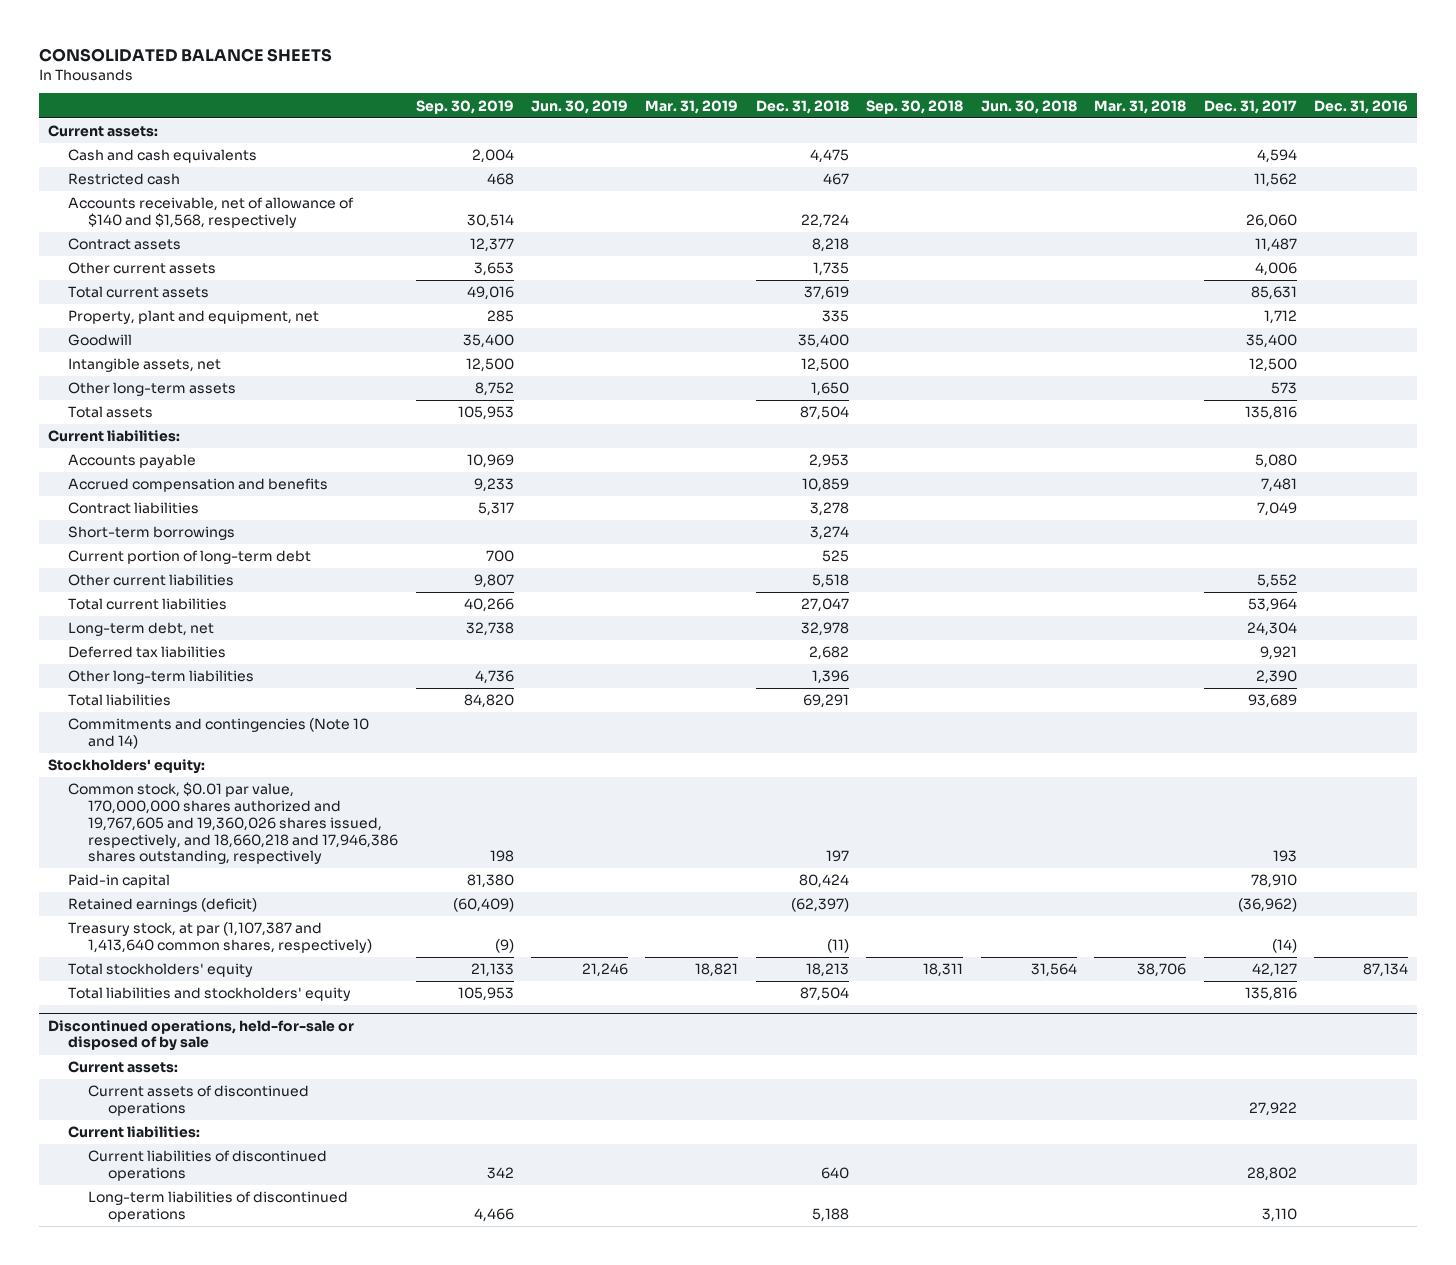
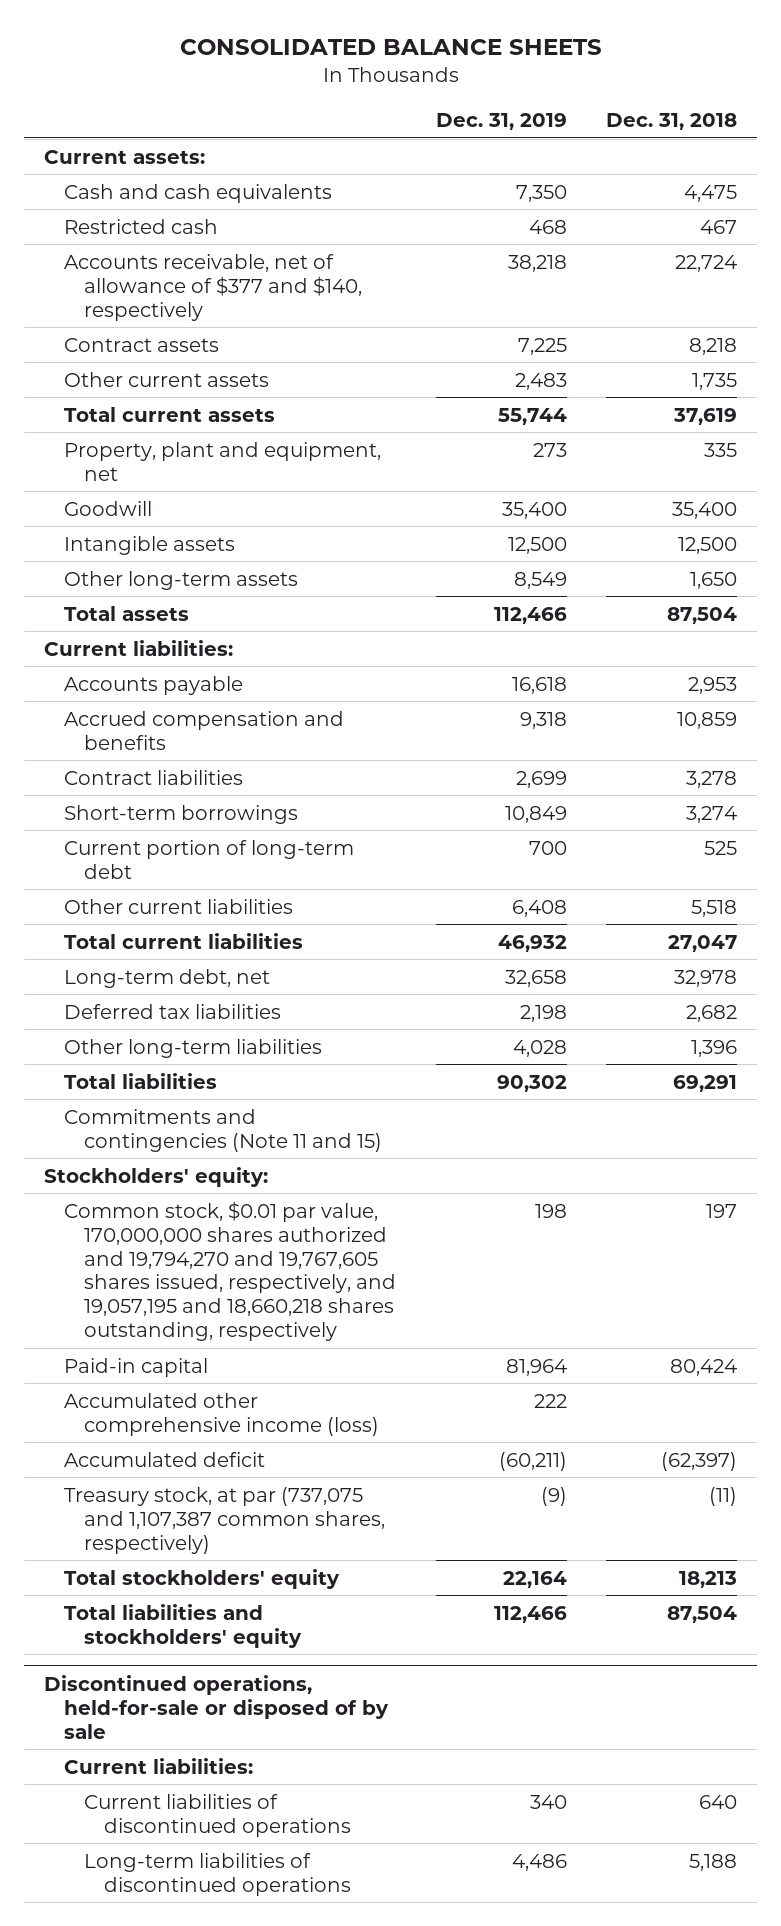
[415,99,514,114] Sep. 30, 2019 -> none
[531,99,629,114] Jun. 30, 2019 -> none
[645,99,739,114] Mar. 31, 2019 -> none
[866,99,964,114] Sep. 30, 2018 -> none
[980,99,1077,114] Jun. 30, 2018 -> none
[1094,99,1187,114] Mar. 31, 2018 -> none
[1203,99,1297,114] Dec. 31, 2017 -> none
[1314,99,1409,114] Dec. 31, 2016 -> none
none -> [435,113,567,131] Dec. 31, 2019
[67,197,354,229] Accounts receivable, net of allowance of $140 and $1,568, respectively -> [64,253,363,321] Accounts receivable, net of allowance of $377 and $140, respectively
[67,358,221,373] Intangible assets, net -> [64,535,236,555] Intangible assets
[67,718,369,750] Commitments and contingencies (Note 10 and 14) -> [64,1108,383,1152] Commitments and contingencies (Note 11 and 15)
[67,782,399,865] Common stock, $0.01 par value, 170,000,000 shares authorized and 19,767,605 and 19,360,026 shares issued, respectively, and 18,660,218 and 17,946,386 shares outstanding, respectively -> [64,1200,397,1342] Common stock, $0.01 par value, 170,000,000 shares authorized and 19,794,270 and 19,767,605 shares issued, respectively, and 19,057,195 and 18,660,218 shares outstanding, respectively
none -> [64,1392,380,1436] Accumulated other comprehensive income (loss)
[67,898,257,913] Retained earnings (deficit) -> [64,1451,266,1467] Accumulated deficit
[67,922,373,954] Treasury stock, at par (1,107,387 and 1,413,640 common shares, respectively) -> [64,1486,386,1554] Treasury stock, at par (737,075 and 1,107,387 common shares, respectively)
[67,1061,178,1074] Current assets: -> none
[88,1085,310,1117] Current assets of discontinued operations -> none

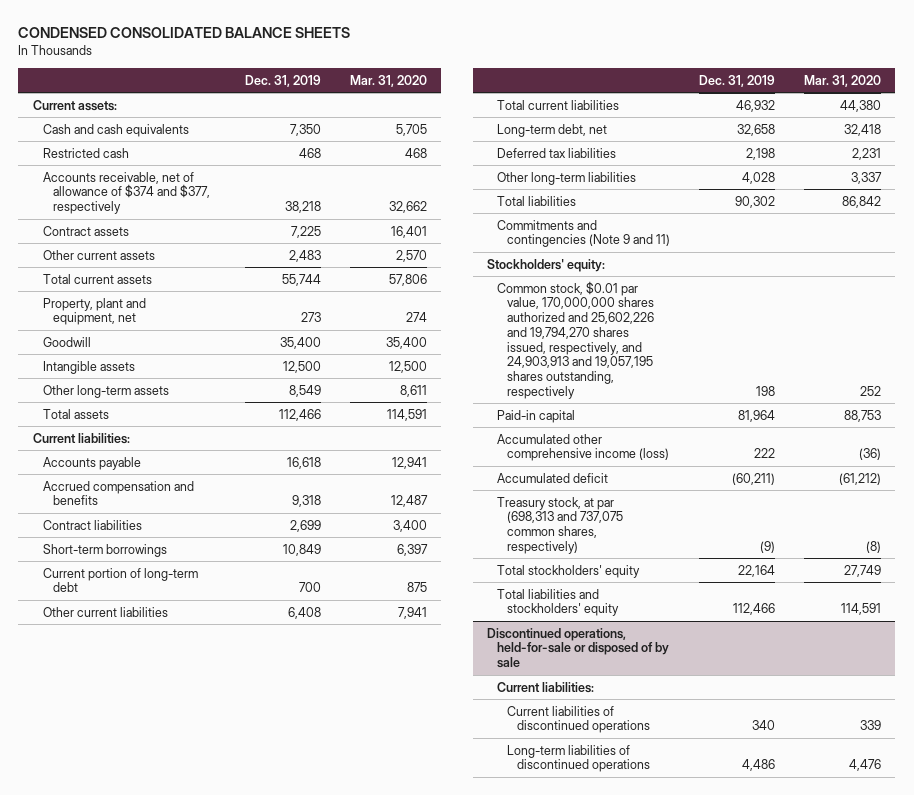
[179,39,602,56] CONSOLIDATED BALANCE SHEETS -> [18,27,351,39] CONDENSED CONSOLIDATED BALANCE SHEETS
[606,113,738,131] Dec. 31, 2018 -> none
none -> [349,74,427,87] Mar. 31, 2020
[64,253,363,321] Accounts receivable, net of allowance of $377 and $140, respectively -> [42,171,210,215] Accounts receivable, net of allowance of $374 and $377, respectively
[64,1108,383,1152] Commitments and contingencies (Note 11 and 15) -> [497,219,671,248] Commitments and contingencies (Note 9 and 11)
[64,1200,397,1342] Common stock, $0.01 par value, 170,000,000 shares authorized and 19,794,270 and 19,767,605 shares issued, respectively, and 19,057,195 and 18,660,218 shares outstanding, respectively -> [497,280,655,399] Common stock, $0.01 par value, 170,000,000 shares authorized and 25,602,226 and 19,794,270 shares issued, respectively, and 24,903,913 and 19,057,195 shares outstanding, respectively
[64,1486,386,1554] Treasury stock, at par (737,075 and 1,107,387 common shares, respectively) -> [497,496,624,554] Treasury stock, at par (698,313 and 737,075 common shares, respectively)

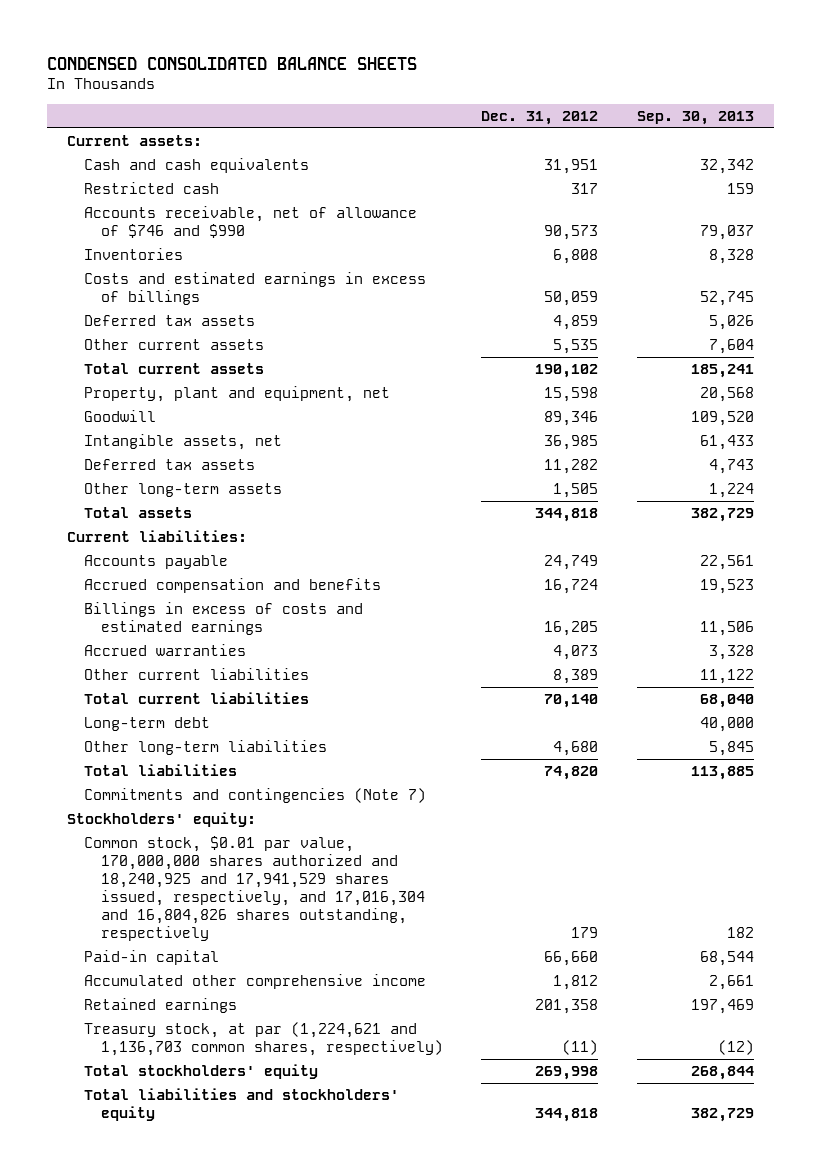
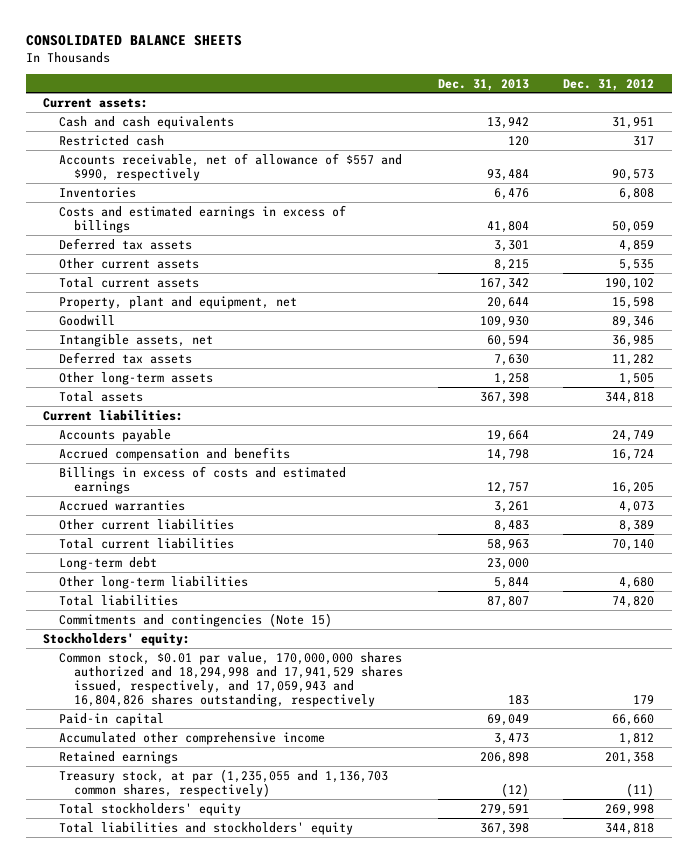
[47,56,418,70] CONDENSED CONSOLIDATED BALANCE SHEETS -> [25,35,242,47] CONSOLIDATED BALANCE SHEETS
[637,110,755,125] Sep. 30, 2013 -> none
none -> [437,78,529,91] Dec. 31, 2013
[83,206,417,239] Accounts receivable, net of allowance of $746 and $990 -> [58,152,402,181] Accounts receivable, net of allowance of $557 and $990, respectively
[83,788,426,804] Commitments and contingencies (Note 7) -> [58,612,332,627] Commitments and contingencies (Note 15)
[83,836,425,942] Common stock, $0.01 par value, 170,000,000 shares authorized and 18,240,925 and 17,941,529 shares issued, respectively, and 17,016,304 and 16,804,826 shares outstanding, respectively -> [58,651,403,708] Common stock, $0.01 par value, 170,000,000 shares authorized and 18,294,998 and 17,941,529 shares issued, respectively, and 17,059,943 and 16,804,826 shares outstanding, respectively
[83,1022,443,1057] Treasury stock, at par (1,224,621 and 1,136,703 common shares, respectively) -> [58,768,388,797] Treasury stock, at par (1,235,055 and 1,136,703 common shares, respectively)

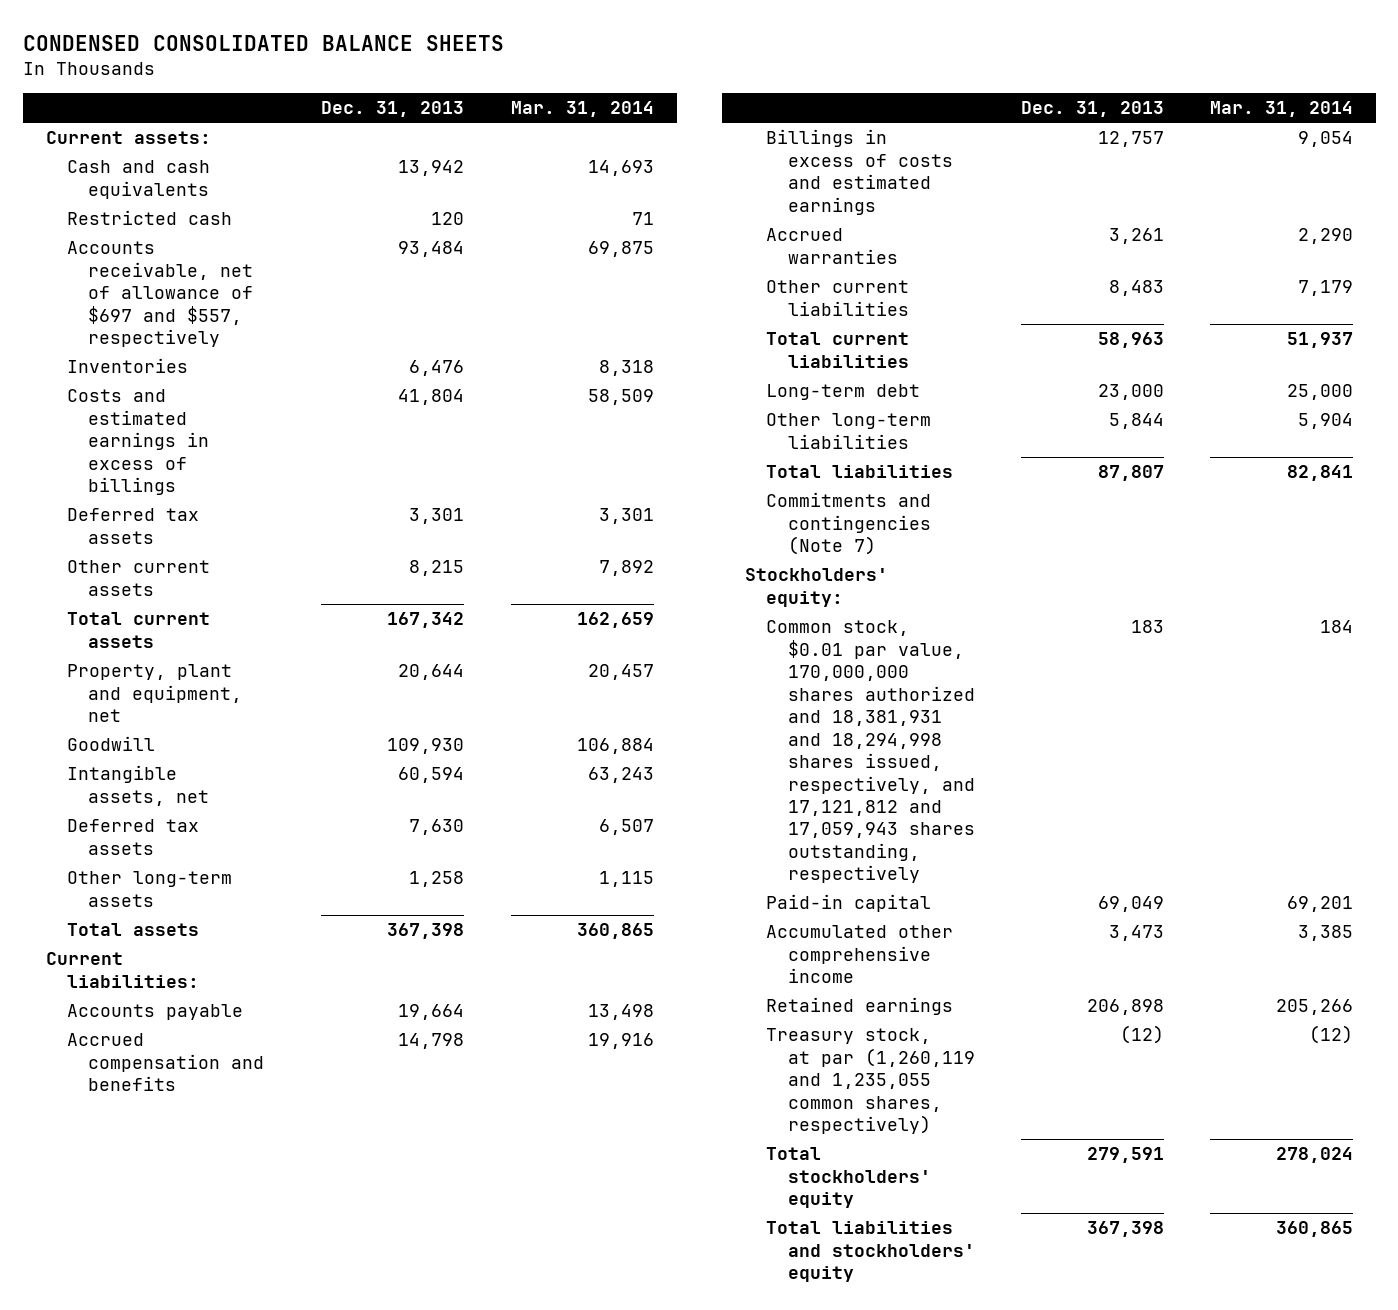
[25,35,242,47] CONSOLIDATED BALANCE SHEETS -> [22,34,504,51] CONDENSED CONSOLIDATED BALANCE SHEETS
[563,78,655,91] Dec. 31, 2012 -> none
none -> [510,101,654,118] Mar. 31, 2014
[58,152,402,181] Accounts receivable, net of allowance of $557 and $990, respectively -> [66,241,254,348] Accounts receivable, net of allowance of $697 and $557, respectively
[58,612,332,627] Commitments and contingencies (Note 15) -> [766,492,932,556] Commitments and contingencies (Note 7)
[58,651,403,708] Common stock, $0.01 par value, 170,000,000 shares authorized and 18,294,998 and 17,941,529 shares issued, respectively, and 17,059,943 and 16,804,826 shares outstanding, respectively -> [766,620,975,884] Common stock, $0.01 par value, 170,000,000 shares authorized and 18,381,931 and 18,294,998 shares issued, respectively, and 17,121,812 and 17,059,943 shares outstanding, respectively
[58,768,388,797] Treasury stock, at par (1,235,055 and 1,136,703 common shares, respectively) -> [766,1028,975,1135] Treasury stock, at par (1,260,119 and 1,235,055 common shares, respectively)

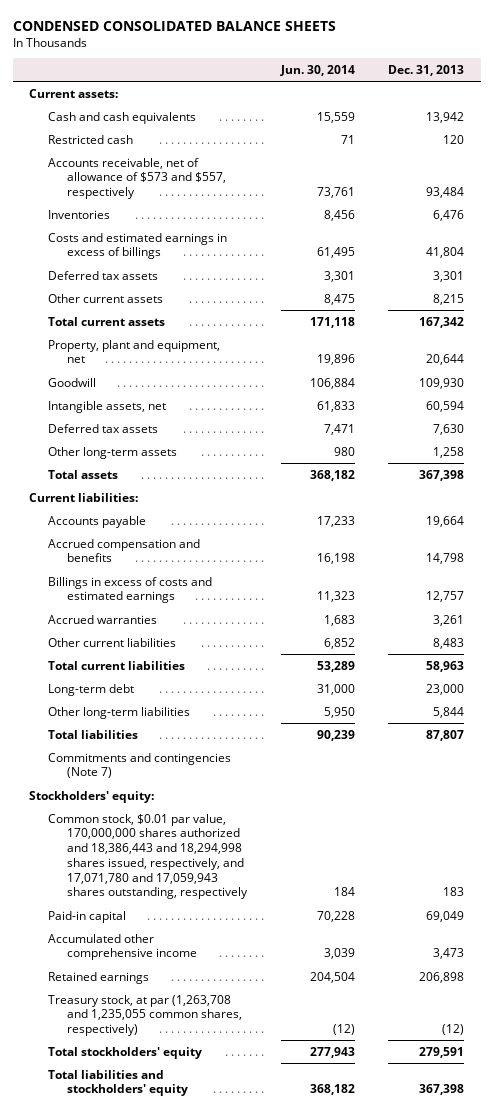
[510,101,654,118] Mar. 31, 2014 -> none
none -> [279,65,355,77] Jun. 30, 2014
[66,241,254,348] Accounts receivable, net of allowance of $697 and $557, respectively -> [48,157,226,200] Accounts receivable, net of allowance of $573 and $557, respectively
[766,620,975,884] Common stock, $0.01 par value, 170,000,000 shares authorized and 18,381,931 and 18,294,998 shares issued, respectively, and 17,121,812 and 17,059,943 shares outstanding, respectively -> [48,813,248,900] Common stock, $0.01 par value, 170,000,000 shares authorized and 18,386,443 and 18,294,998 shares issued, respectively, and 17,071,780 and 17,059,943 shares outstanding, respectively
[766,1028,975,1135] Treasury stock, at par (1,260,119 and 1,235,055 common shares, respectively) -> [48,994,242,1037] Treasury stock, at par (1,263,708 and 1,235,055 common shares, respectively)

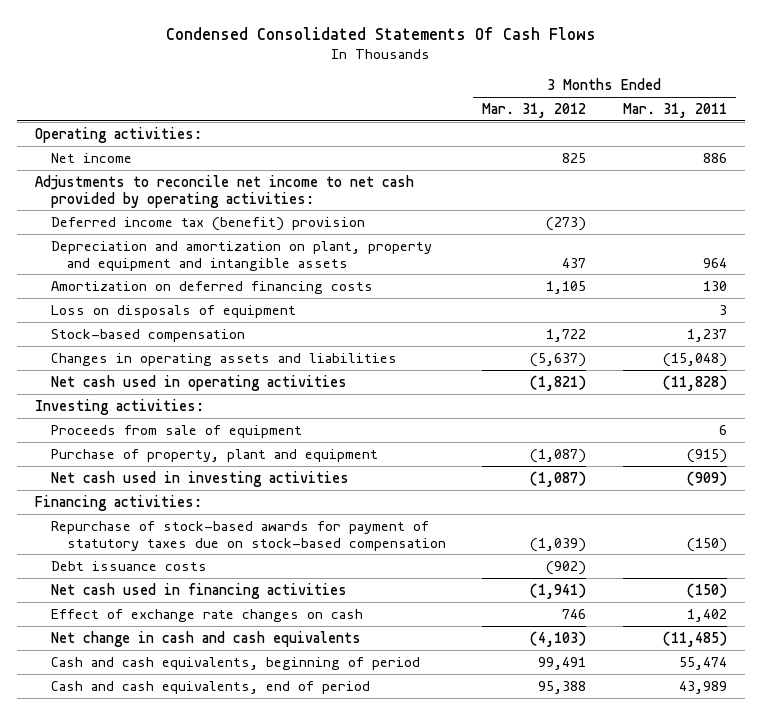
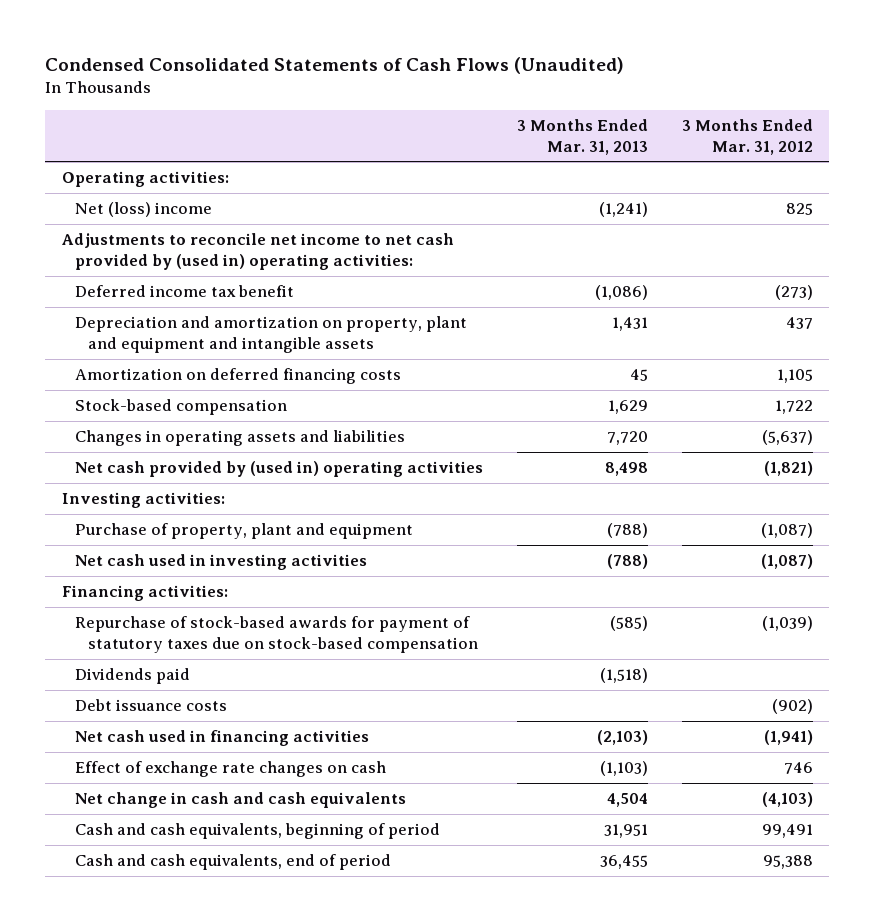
[165,26,596,40] Condensed Consolidated Statements Of Cash Flows -> [44,56,624,74] Condensed Consolidated Statements of Cash Flows (Unaudited)
[622,102,727,118] Mar. 31, 2011 -> none
none -> [516,118,648,155] 3 Months Ended Mar. 31, 2013
[51,152,133,163] Net income -> [74,202,212,218] Net (loss) income
[35,174,415,208] Adjustments to reconcile net income to net cash provided by operating activities: -> [61,233,454,270] Adjustments to reconcile net income to net cash provided by (used in) operating activities:
[51,216,366,231] Deferred income tax (benefit) provision -> [74,285,294,298] Deferred income tax benefit
[51,240,433,271] Depreciation and amortization on plant, property and equipment and intangible assets -> [74,316,467,353] Depreciation and amortization on property, plant and equipment and intangible assets
[51,304,297,318] Loss on disposals of equipment -> none
[51,374,348,391] Net cash used in operating activities -> [74,461,483,478] Net cash provided by (used in) operating activities
[51,424,303,438] Proceeds from sale of equipment -> none
none -> [74,668,190,685] Dividends paid

